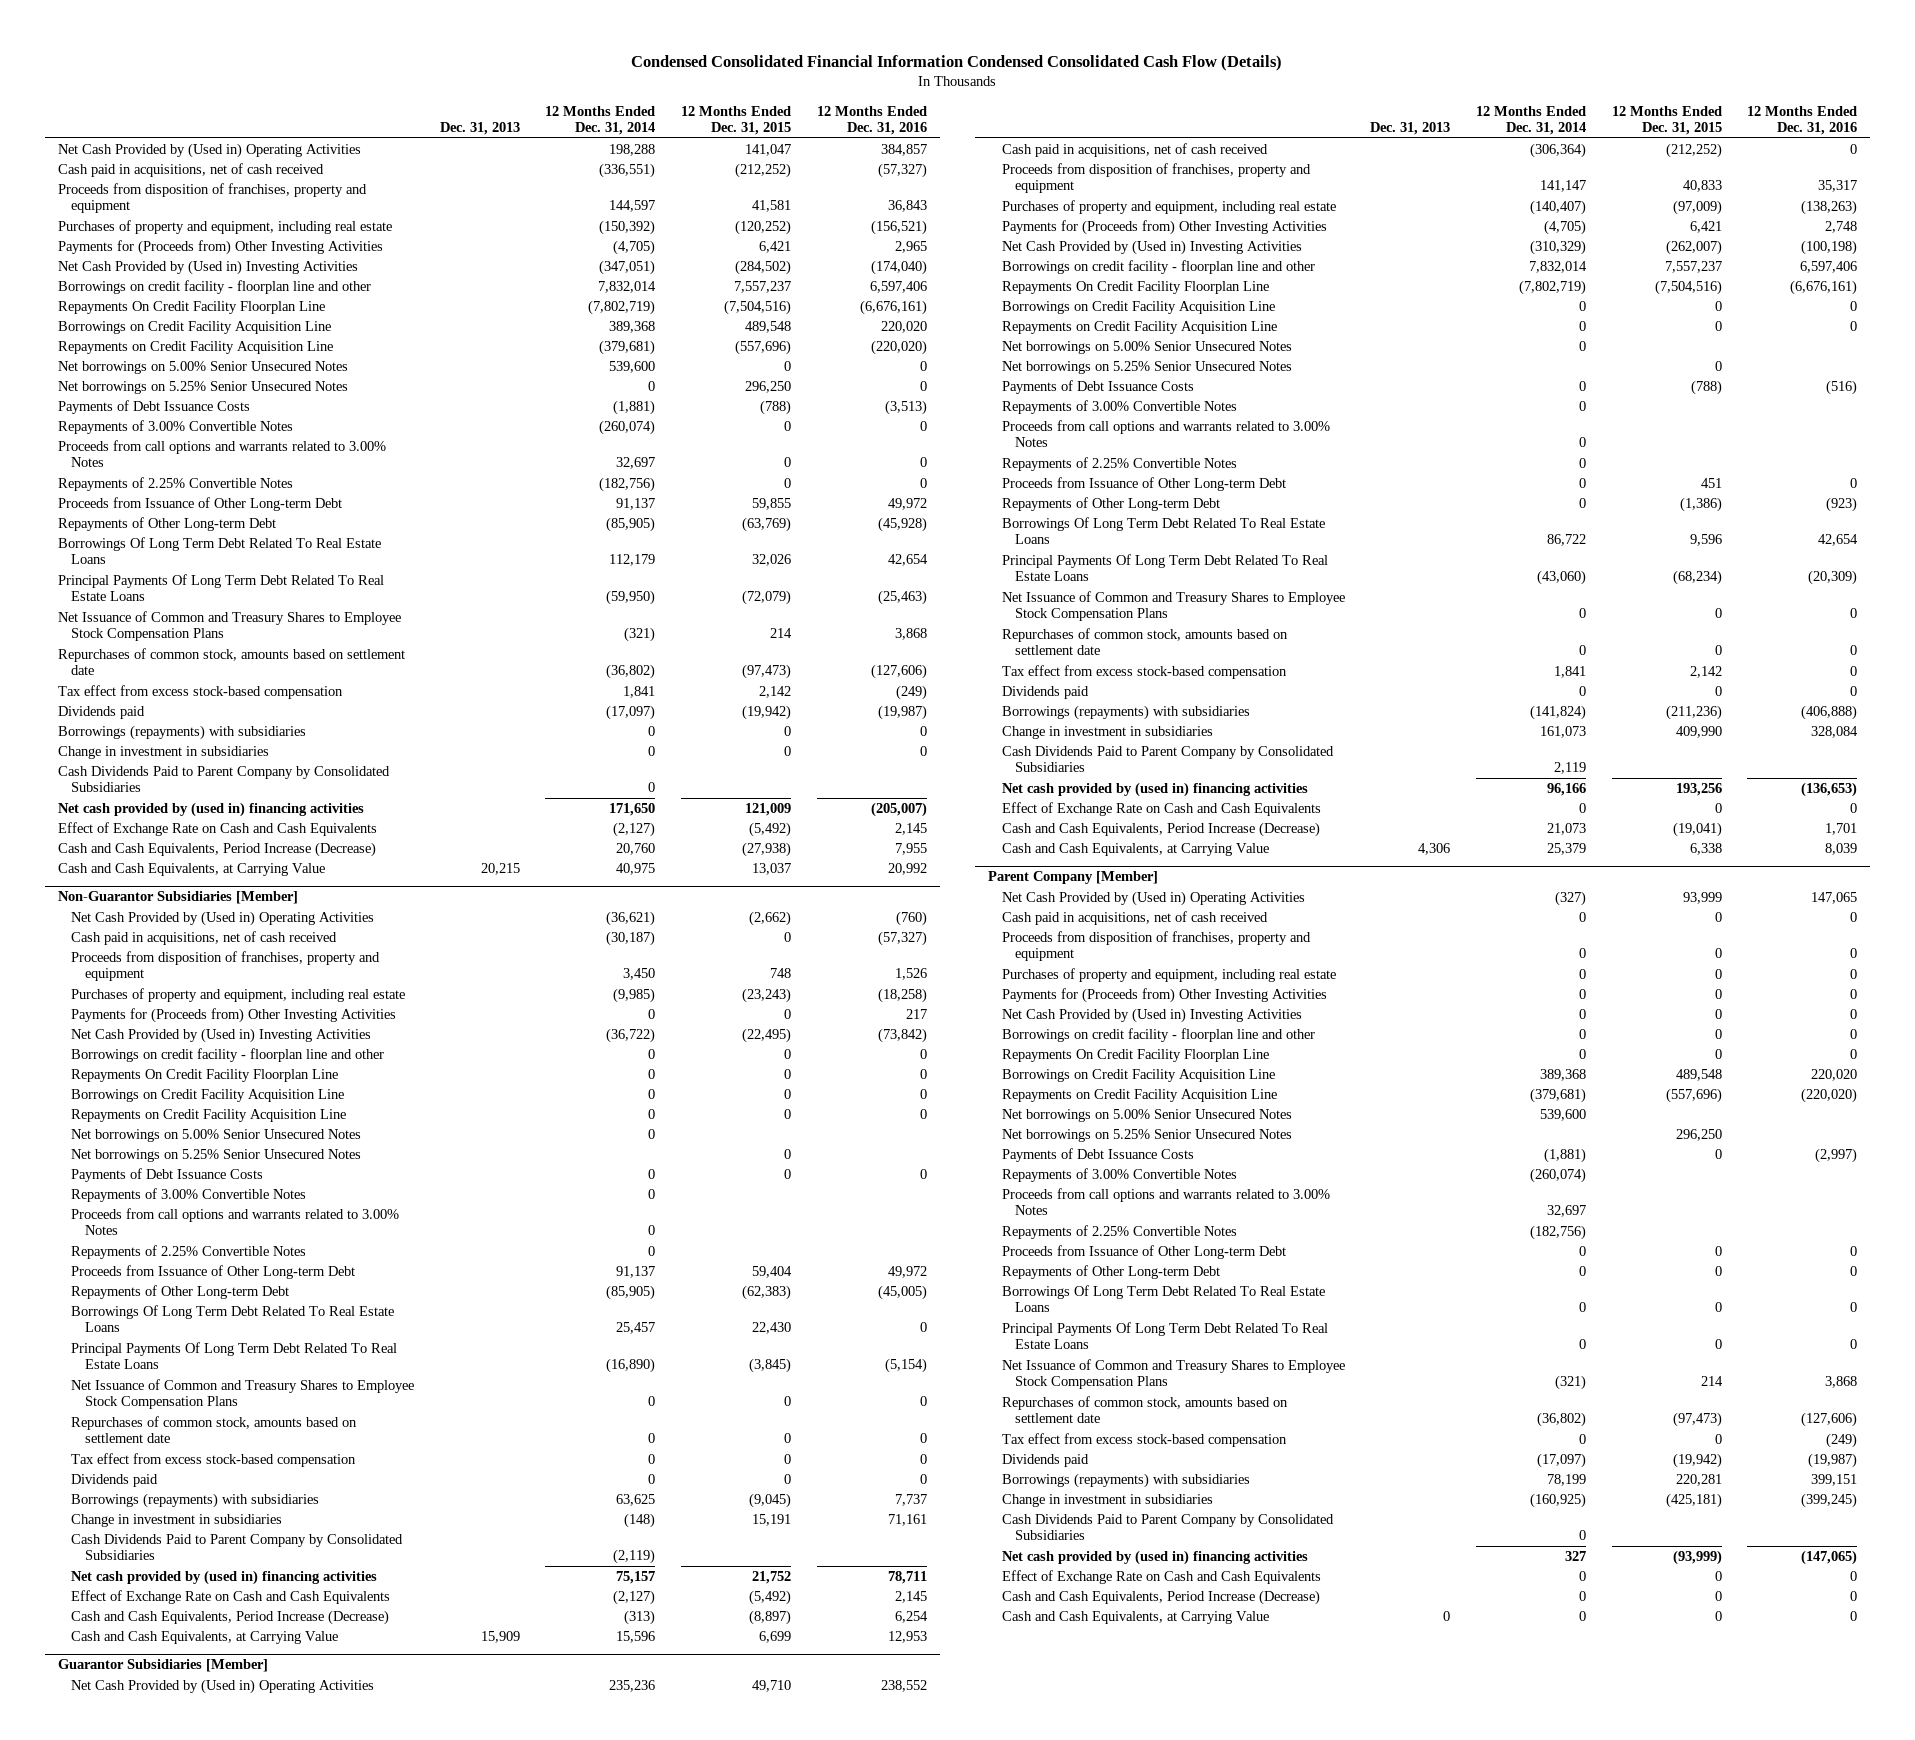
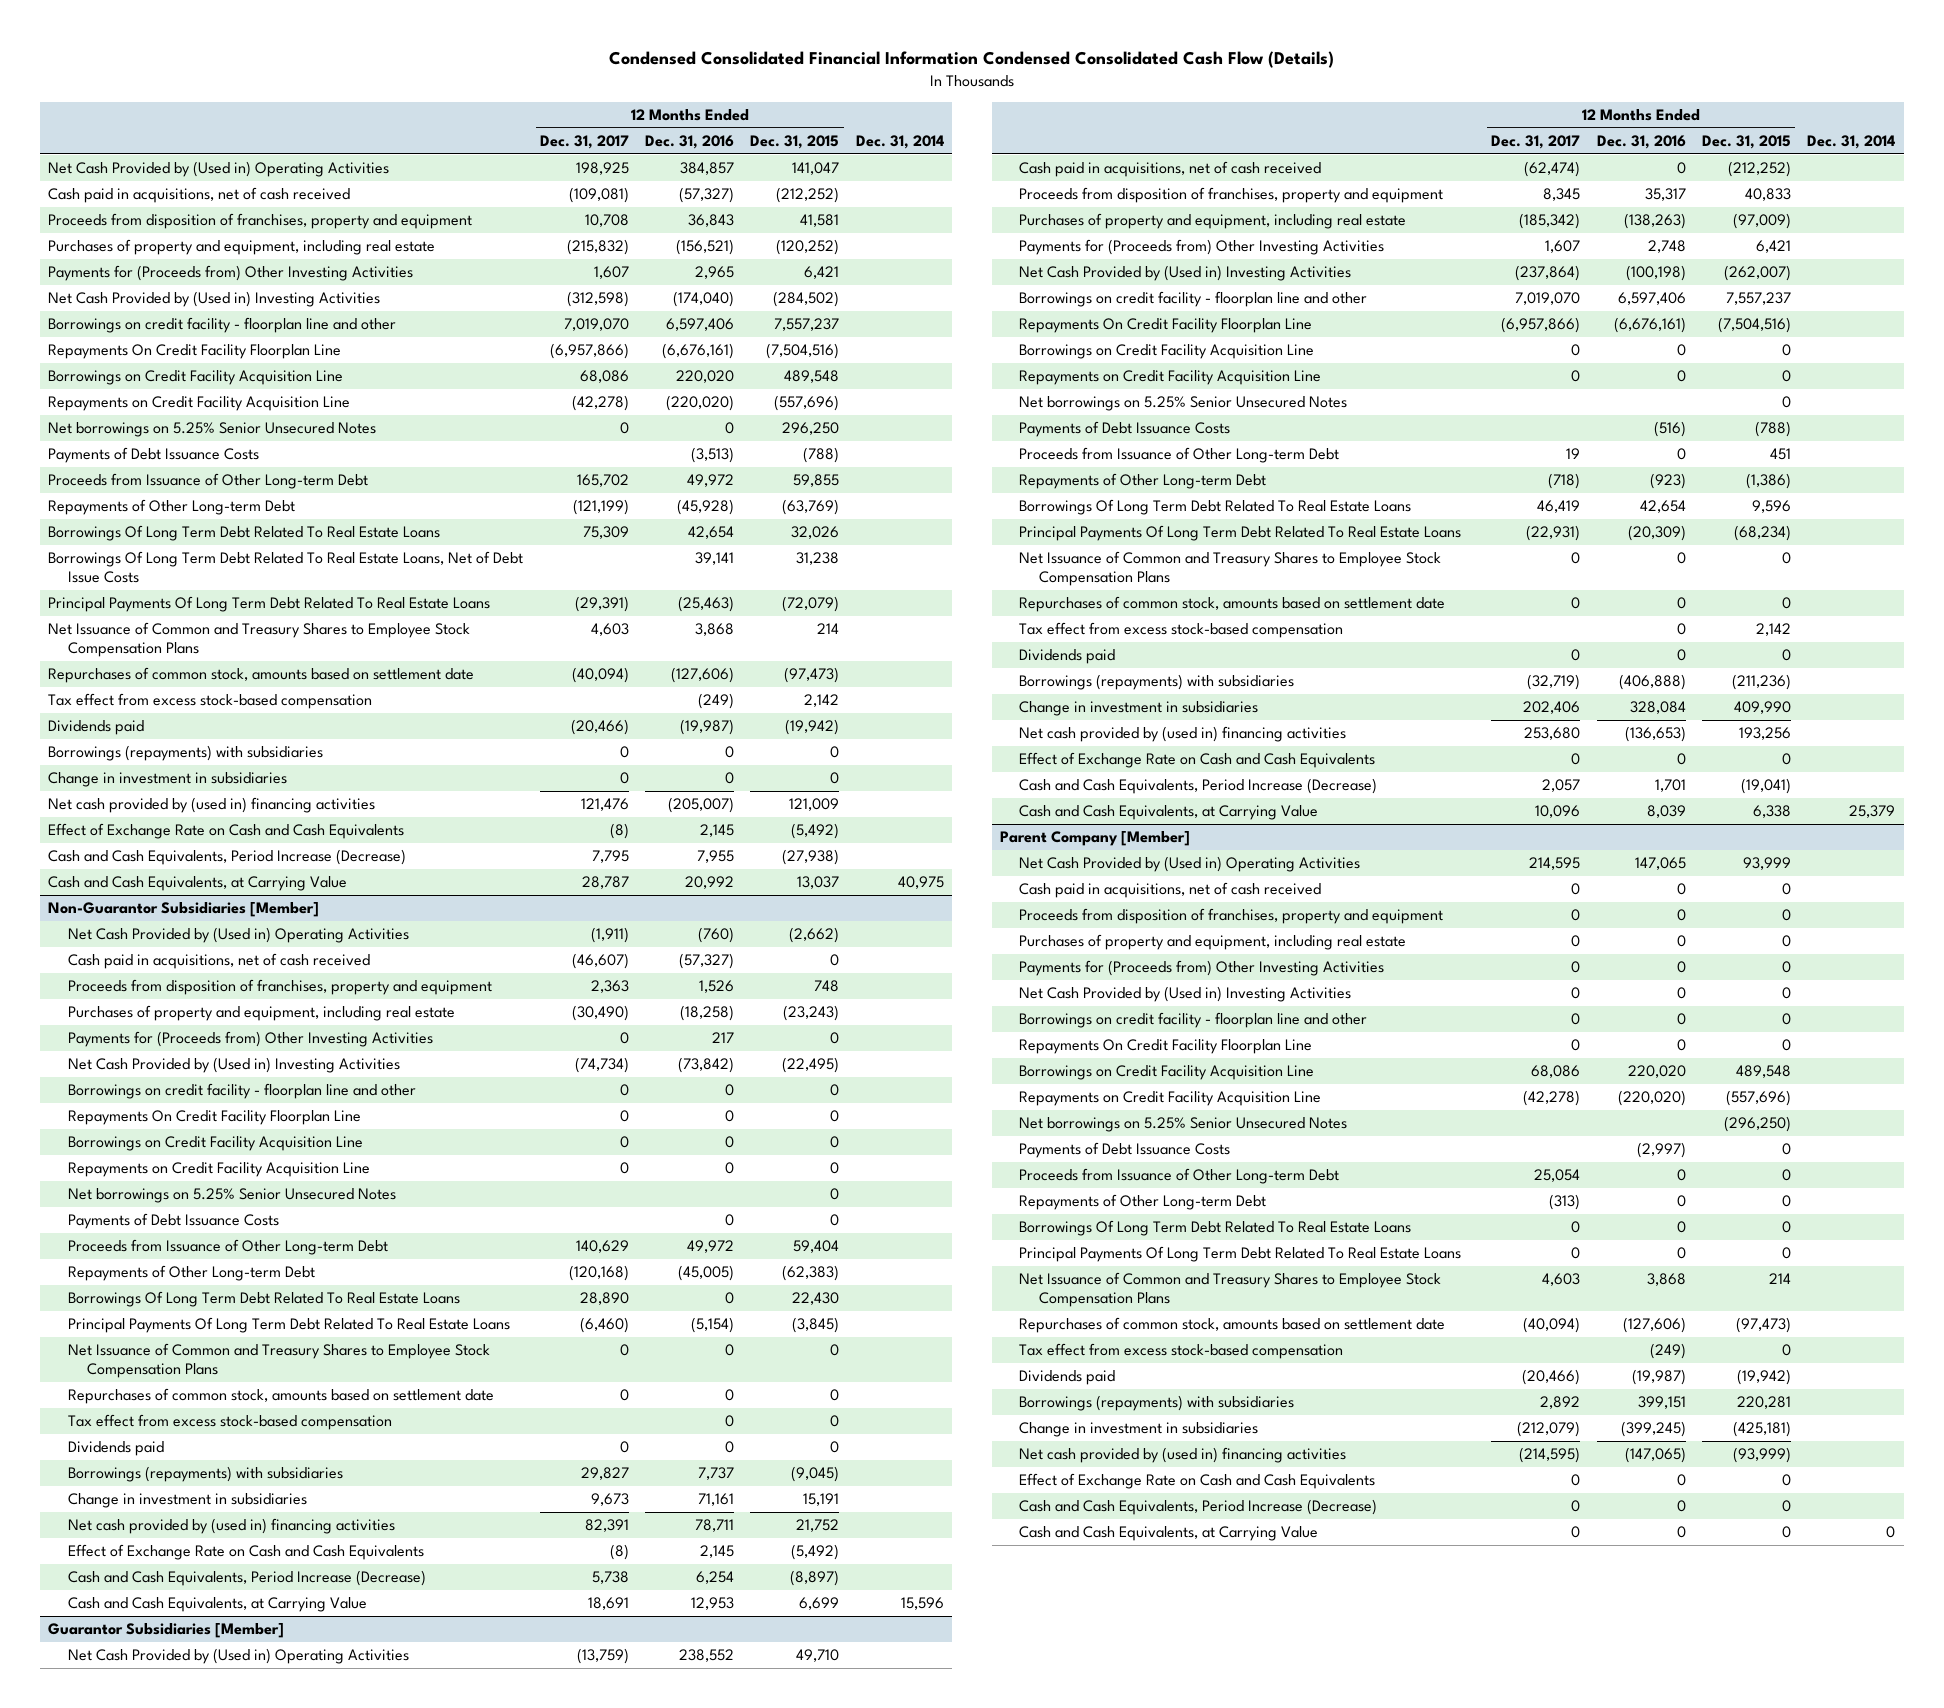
[439,122,520,136] Dec. 31, 2013 -> none
[545,105,656,136] 12 Months Ended Dec. 31, 2014 -> none
none -> [539,134,629,149] Dec. 31, 2017
none -> [855,134,944,149] Dec. 31, 2014
[57,360,348,374] Net borrowings on 5.00% Senior Unsecured Notes -> none
[57,419,293,434] Repayments of 3.00% Convertible Notes -> none
[57,439,386,468] Proceeds from call options and warrants related to 3.00% Notes -> none
[57,476,293,491] Repayments of 2.25% Convertible Notes -> none
none -> [48,551,524,583] Borrowings Of Long Term Debt Related To Real Estate Loans, Net of Debt Issue Costs
[57,765,390,793] Cash Dividends Paid to Parent Company by Consolidated Subsidiaries -> none
[71,1128,362,1142] Net borrowings on 5.00% Senior Unsecured Notes -> none
[71,1187,307,1202] Repayments of 3.00% Convertible Notes -> none
[71,1207,400,1236] Proceeds from call options and warrants related to 3.00% Notes -> none
[71,1244,307,1259] Repayments of 2.25% Convertible Notes -> none
[71,1533,404,1561] Cash Dividends Paid to Parent Company by Consolidated Subsidiaries -> none
[1001,340,1292,354] Net borrowings on 5.00% Senior Unsecured Notes -> none
[1001,399,1237,414] Repayments of 3.00% Convertible Notes -> none
[1001,419,1330,448] Proceeds from call options and warrants related to 3.00% Notes -> none
[1001,456,1237,471] Repayments of 2.25% Convertible Notes -> none
[1001,745,1334,773] Cash Dividends Paid to Parent Company by Consolidated Subsidiaries -> none
[1001,1108,1292,1122] Net borrowings on 5.00% Senior Unsecured Notes -> none
[1675,1128,1722,1141] 296,250 -> [1724,1116,1792,1133] (296,250)
[1001,1167,1237,1182] Repayments of 3.00% Convertible Notes -> none
[1001,1187,1330,1216] Proceeds from call options and warrants related to 3.00% Notes -> none
[1001,1224,1237,1239] Repayments of 2.25% Convertible Notes -> none
[1001,1513,1334,1541] Cash Dividends Paid to Parent Company by Consolidated Subsidiaries -> none

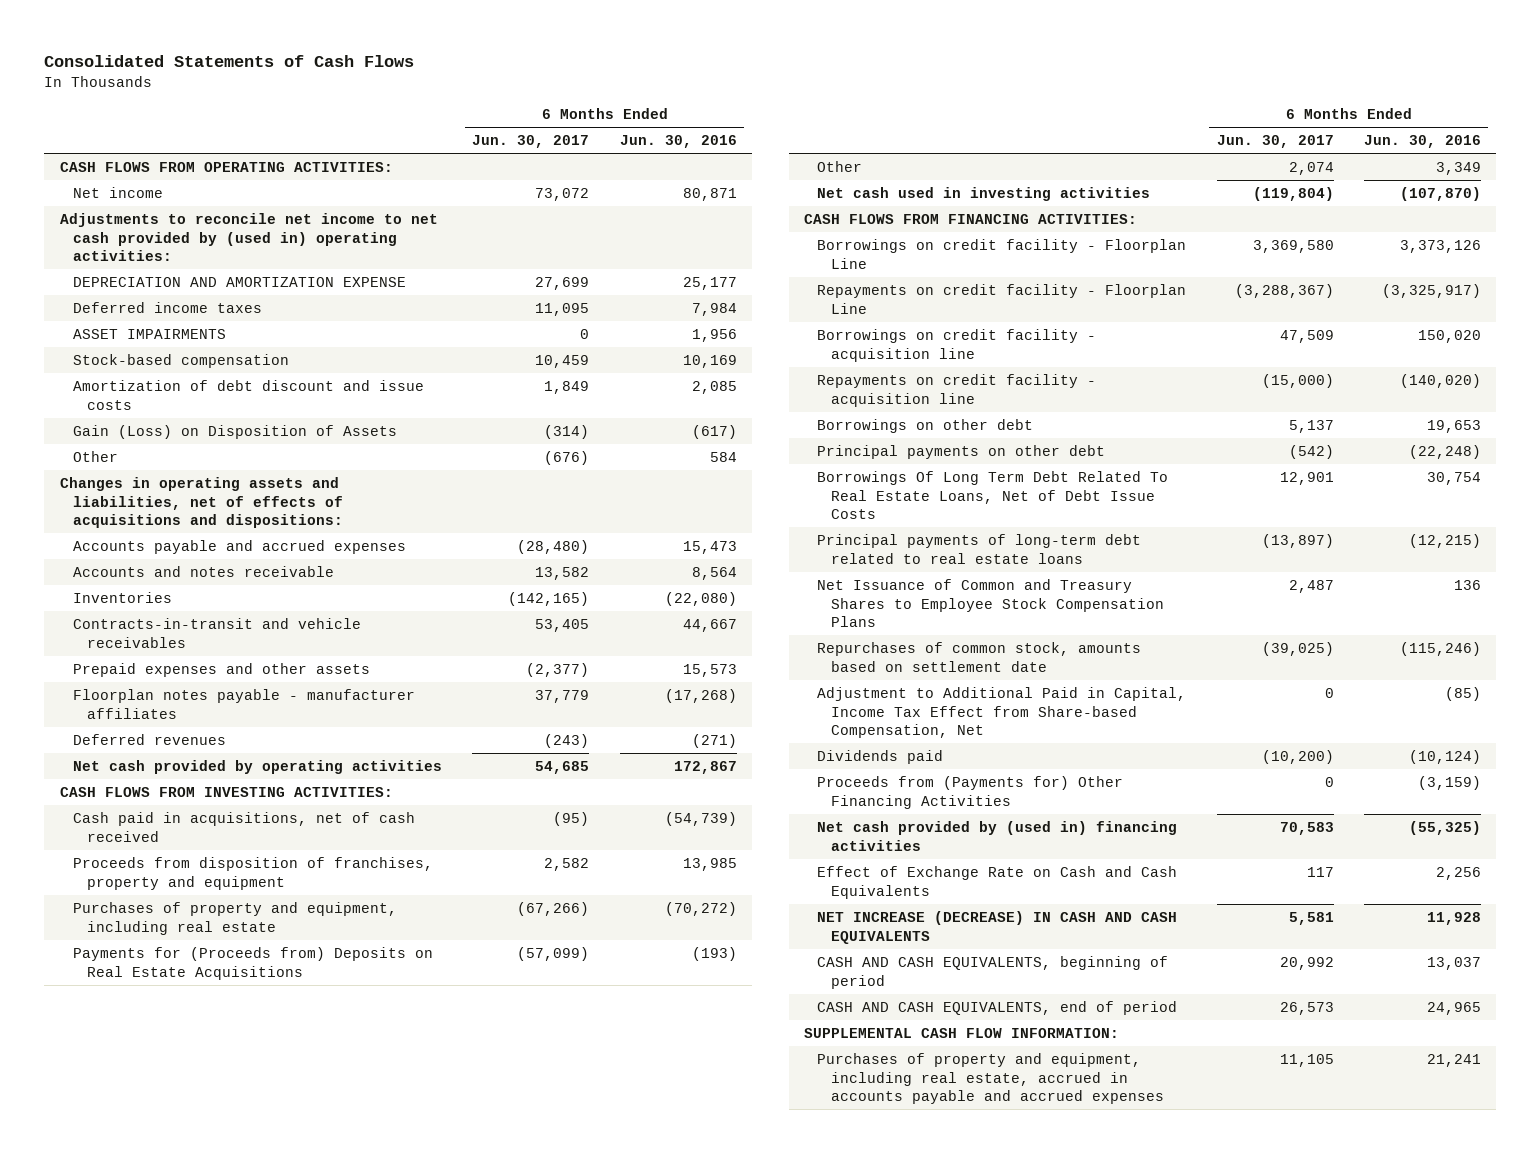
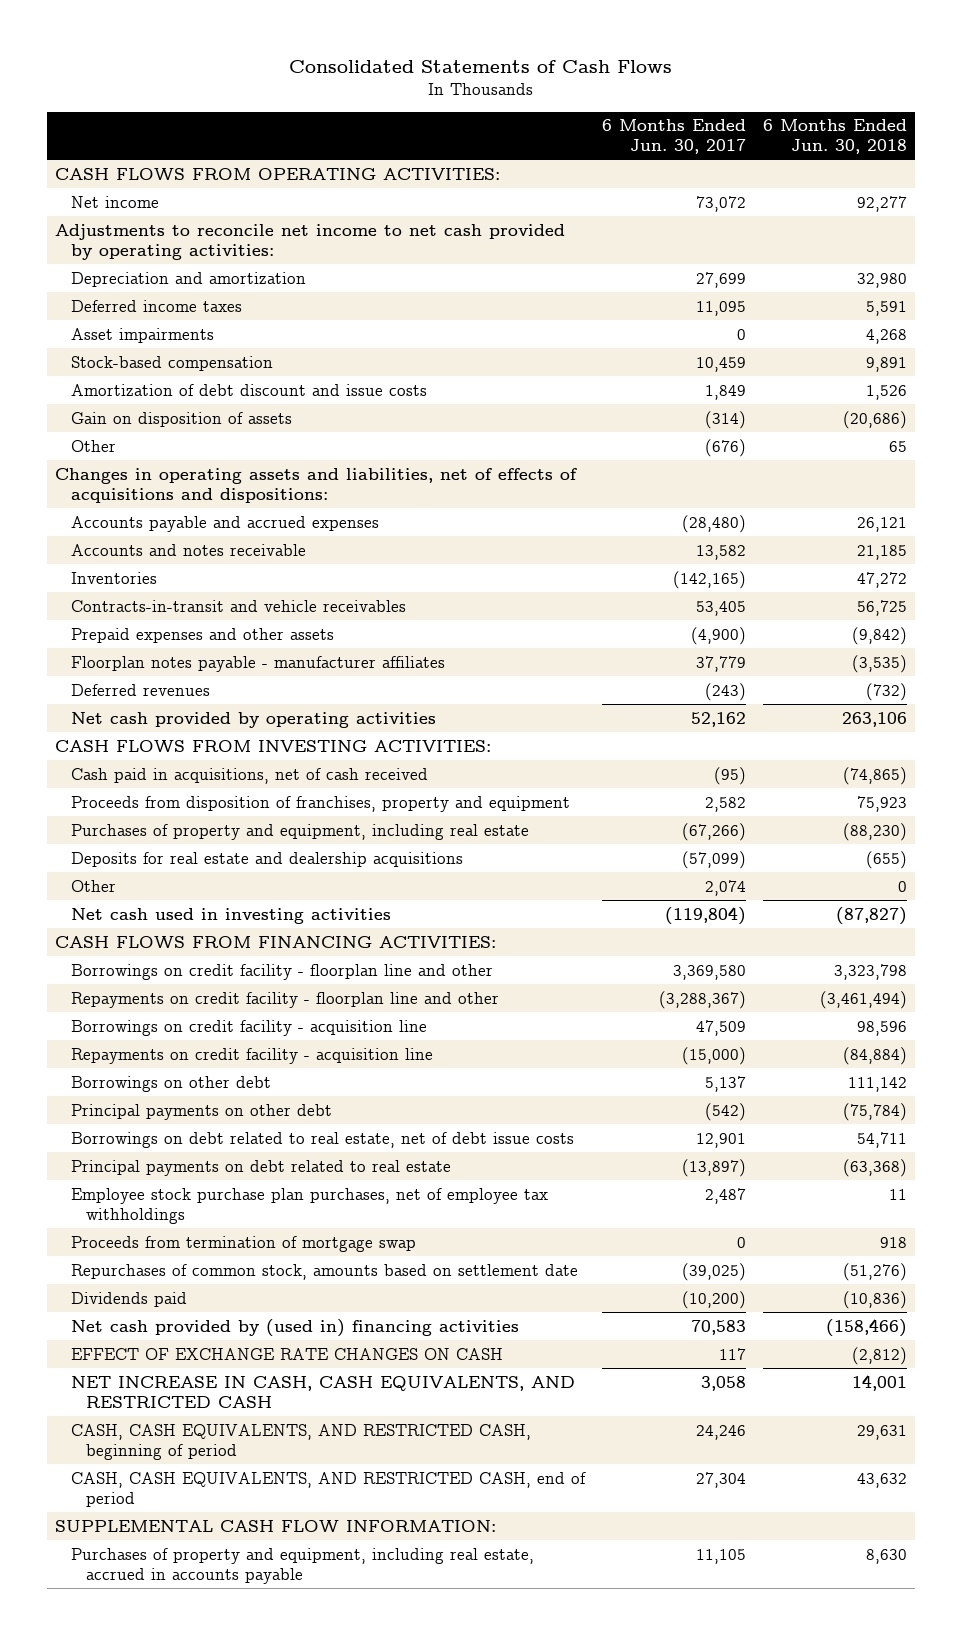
[619,135,737,149] Jun. 30, 2016 -> none
none -> [762,119,907,155] 6 Months Ended Jun. 30, 2018
[59,212,438,262] Adjustments to reconcile net income to net cash provided by (used in) operating activities: -> [55,223,566,260] Adjustments to reconcile net income to net cash provided by operating activities:
[73,276,407,287] DEPRECIATION AND AMORTIZATION EXPENSE -> [70,271,306,287] Depreciation and amortization
[73,328,227,339] ASSET IMPAIRMENTS -> [70,327,214,343] Asset impairments
[73,424,398,439] Gain (Loss) on Disposition of Assets -> [70,411,292,427] Gain on disposition of assets
[526,662,590,677] (2,377) -> [690,626,746,645] (4,900)
[535,760,590,774] 54,685 -> [690,711,746,727] 52,162
[73,946,434,980] Payments for (Proceeds from) Deposits on Real Estate Acquisitions -> [70,851,463,867] Deposits for real estate and dealership acquisitions
[817,238,1187,269] Borrowings on credit facility - Floorplan Line -> [70,963,493,980] Borrowings on credit facility - floorplan line and other
[817,283,1187,314] Repayments on credit facility - Floorplan Line -> [70,991,499,1008] Repayments on credit facility - floorplan line and other
[817,470,1169,520] Borrowings Of Long Term Debt Related To Real Estate Loans, Net of Debt Issue Costs -> [70,1131,574,1148] Borrowings on debt related to real estate, net of debt issue costs
[817,533,1142,564] Principal payments of long-term debt related to real estate loans -> [70,1159,451,1176] Principal payments on debt related to real estate
[817,578,1165,628] Net Issuance of Common and Treasury Shares to Employee Stock Compensation Plans -> [70,1187,548,1224] Employee stock purchase plan purchases, net of employee tax withholdings
none -> [70,1235,416,1252] Proceeds from termination of mortgage swap
[817,686,1187,739] Adjustment to Additional Paid in Capital, Income Tax Effect from Share-based Compensation, Net -> none
[817,775,1124,809] Proceeds from (Payments for) Other Financing Activities -> none
[817,865,1178,899] Effect of Exchange Rate on Cash and Cash Equivalents -> [70,1347,503,1360] EFFECT OF EXCHANGE RATE CHANGES ON CASH
[817,910,1178,944] NET INCREASE (DECREASE) IN CASH AND CASH EQUIVALENTS -> [70,1375,575,1408] NET INCREASE IN CASH, CASH EQUIVALENTS, AND RESTRICTED CASH
[1288,911,1334,925] 5,581 -> [700,1375,746,1391] 3,058
[817,955,1169,989] CASH AND CASH EQUIVALENTS, beginning of period -> [70,1423,531,1460] CASH, CASH EQUIVALENTS, AND RESTRICTED CASH, beginning of period
[1279,956,1334,970] 20,992 -> [695,1424,746,1440] 24,246
[817,1000,1178,1015] CASH AND CASH EQUIVALENTS, end of period -> [70,1471,586,1507] CASH, CASH EQUIVALENTS, AND RESTRICTED CASH, end of period
[1279,1001,1334,1015] 26,573 -> [695,1471,746,1488] 27,304
[817,1052,1165,1105] Purchases of property and equipment, including real estate, accrued in accounts payable and accrued expenses -> [70,1547,534,1584] Purchases of property and equipment, including real estate, accrued in accounts payable

